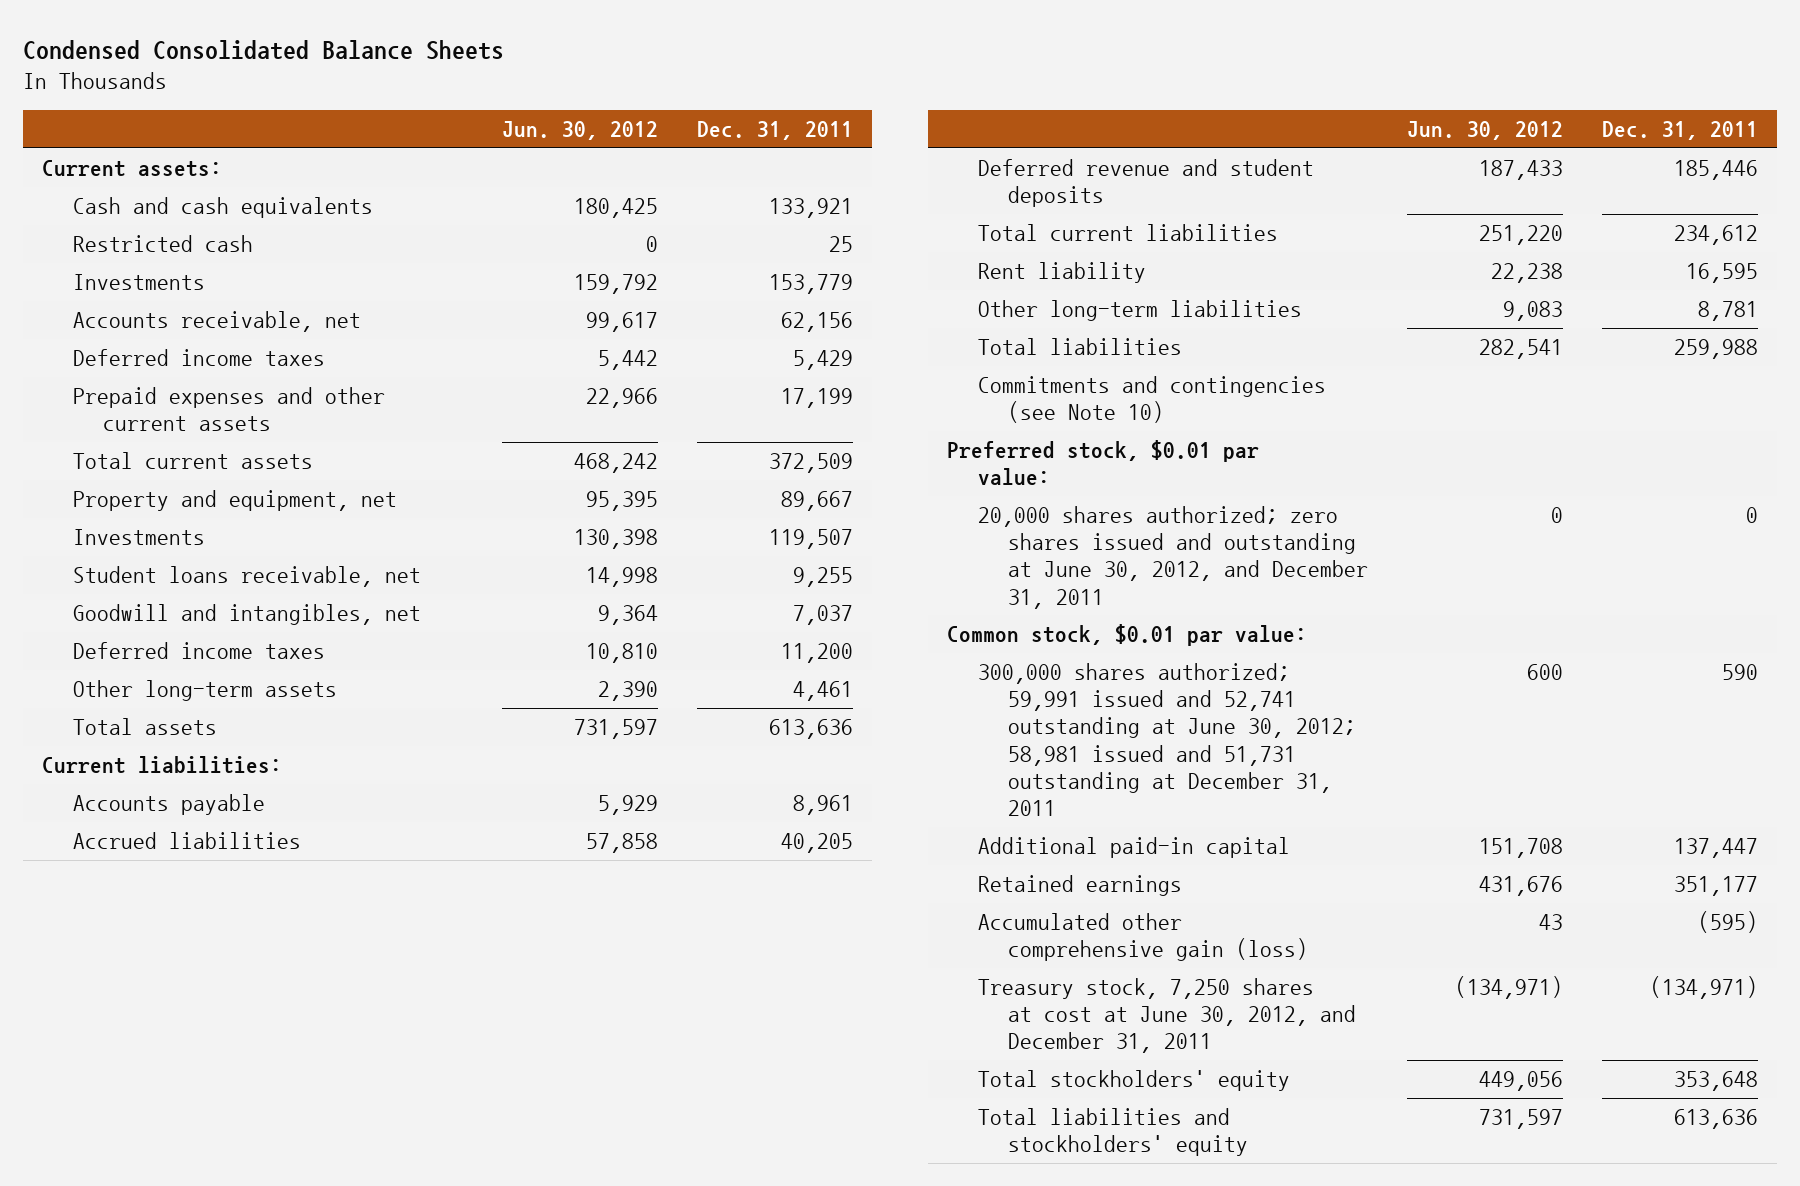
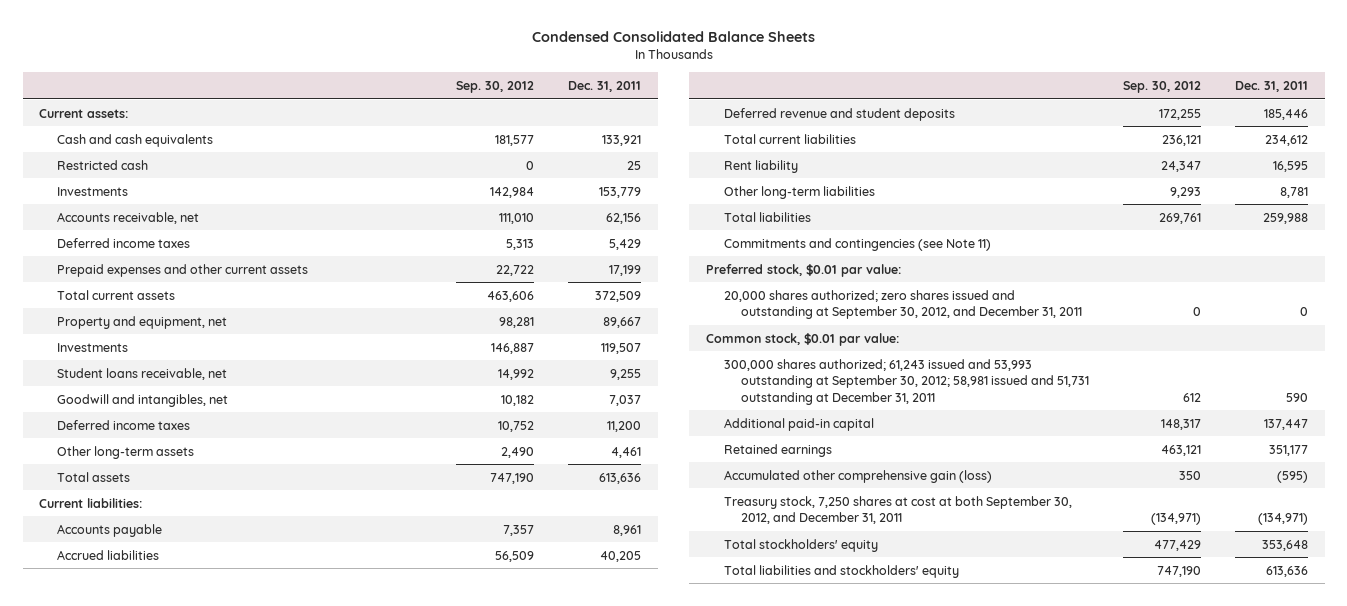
[501,121,658,141] Jun. 30, 2012 -> none
none -> [456,80,535,93] Sep. 30, 2012
[977,376,1326,424] Commitments and contingencies (see Note 10) -> [723,237,991,251] Commitments and contingencies (see Note 11)
[977,506,1368,609] 20,000 shares authorized; zero shares issued and outstanding at June 30, 2012, and December 31, 2011 -> [723,289,1083,320] 20,000 shares authorized; zero shares issued and outstanding at September 30, 2012, and December 31, 2011
[977,663,1356,817] 300,000 shares authorized; 59,991 issued and 52,741 outstanding at June 30, 2012; 58,981 issued and 51,731 outstanding at December 31, 2011 -> [723,358,1090,405] 300,000 shares authorized; 61,243 issued and 53,993 outstanding at September 30, 2012; 58,981 issued and 51,731 outstanding at December 31, 2011
[977,978,1356,1054] Treasury stock, 7,250 shares at cost at June 30, 2012, and December 31, 2011 -> [723,495,1072,525] Treasury stock, 7,250 shares at cost at both September 30, 2012, and December 31, 2011

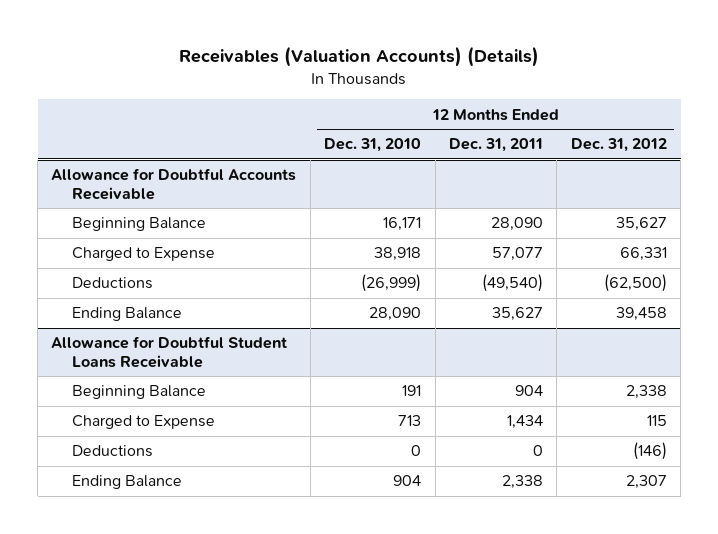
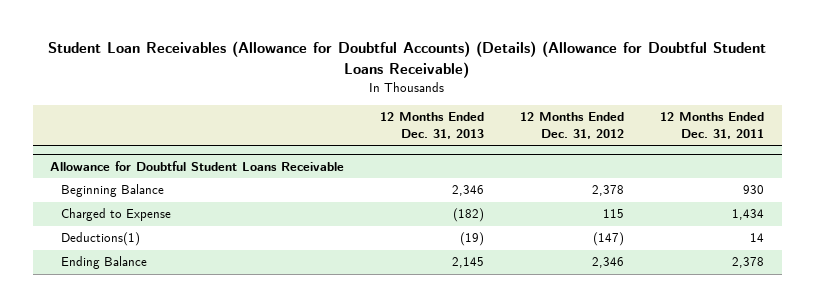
[179,46,540,68] Receivables (Valuation Accounts) (Details) -> [48,41,767,78] Student Loan Receivables (Allowance for Doubtful Accounts) (Details) (Allowance for Doubtful Student Loans Receivable)
[324,138,422,153] Dec. 31, 2010 -> none
none -> [380,112,485,140] 12 Months Ended Dec. 31, 2013
[51,168,297,200] Allowance for Doubtful Accounts Receivable -> none
[71,217,206,232] Beginning Balance -> none
[71,247,215,262] Charged to Expense -> none
[71,277,153,290] Deductions -> none
[71,307,182,322] Ending Balance -> none
[515,385,544,397] 904 -> [742,185,764,195] 930
[625,385,667,400] 2,338 -> [592,185,625,197] 2,378
[71,445,153,458] Deductions -> [61,232,141,247] Deductions(1)
[533,445,544,457] 0 -> [749,233,764,243] 14
[632,442,667,461] (146) -> [593,232,625,247] (147)
[502,475,544,490] 2,338 -> [731,257,764,269] 2,378
[625,475,667,490] 2,307 -> [592,257,625,269] 2,346

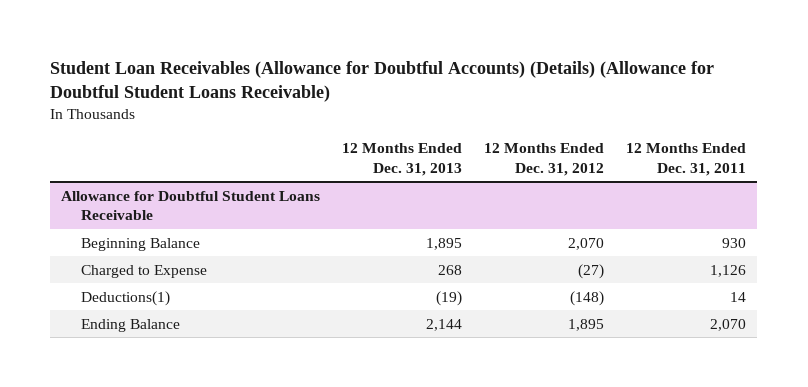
[452,185,485,197] 2,346 -> [426,237,463,250] 1,895
[592,185,625,197] 2,378 -> [568,237,605,250] 2,070
[453,208,485,223] (182) -> [438,264,463,275] 268
[603,209,625,219] 115 -> [578,263,605,279] (27)
[731,209,764,221] 1,434 -> [710,264,747,277] 1,126
[593,232,625,247] (147) -> [570,290,605,306] (148)
[452,257,485,269] 2,145 -> [426,318,463,331] 2,144
[592,257,625,269] 2,346 -> [568,318,605,331] 1,895
[731,257,764,269] 2,378 -> [710,318,747,331] 2,070

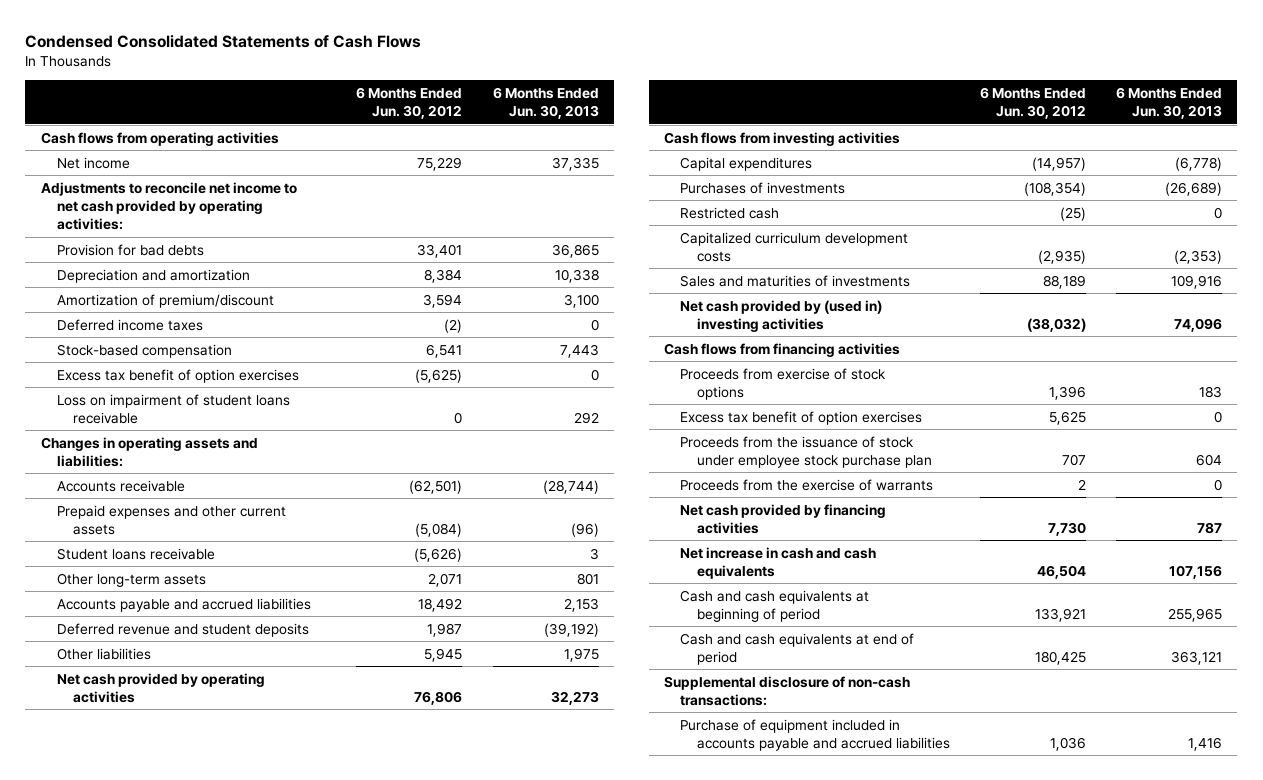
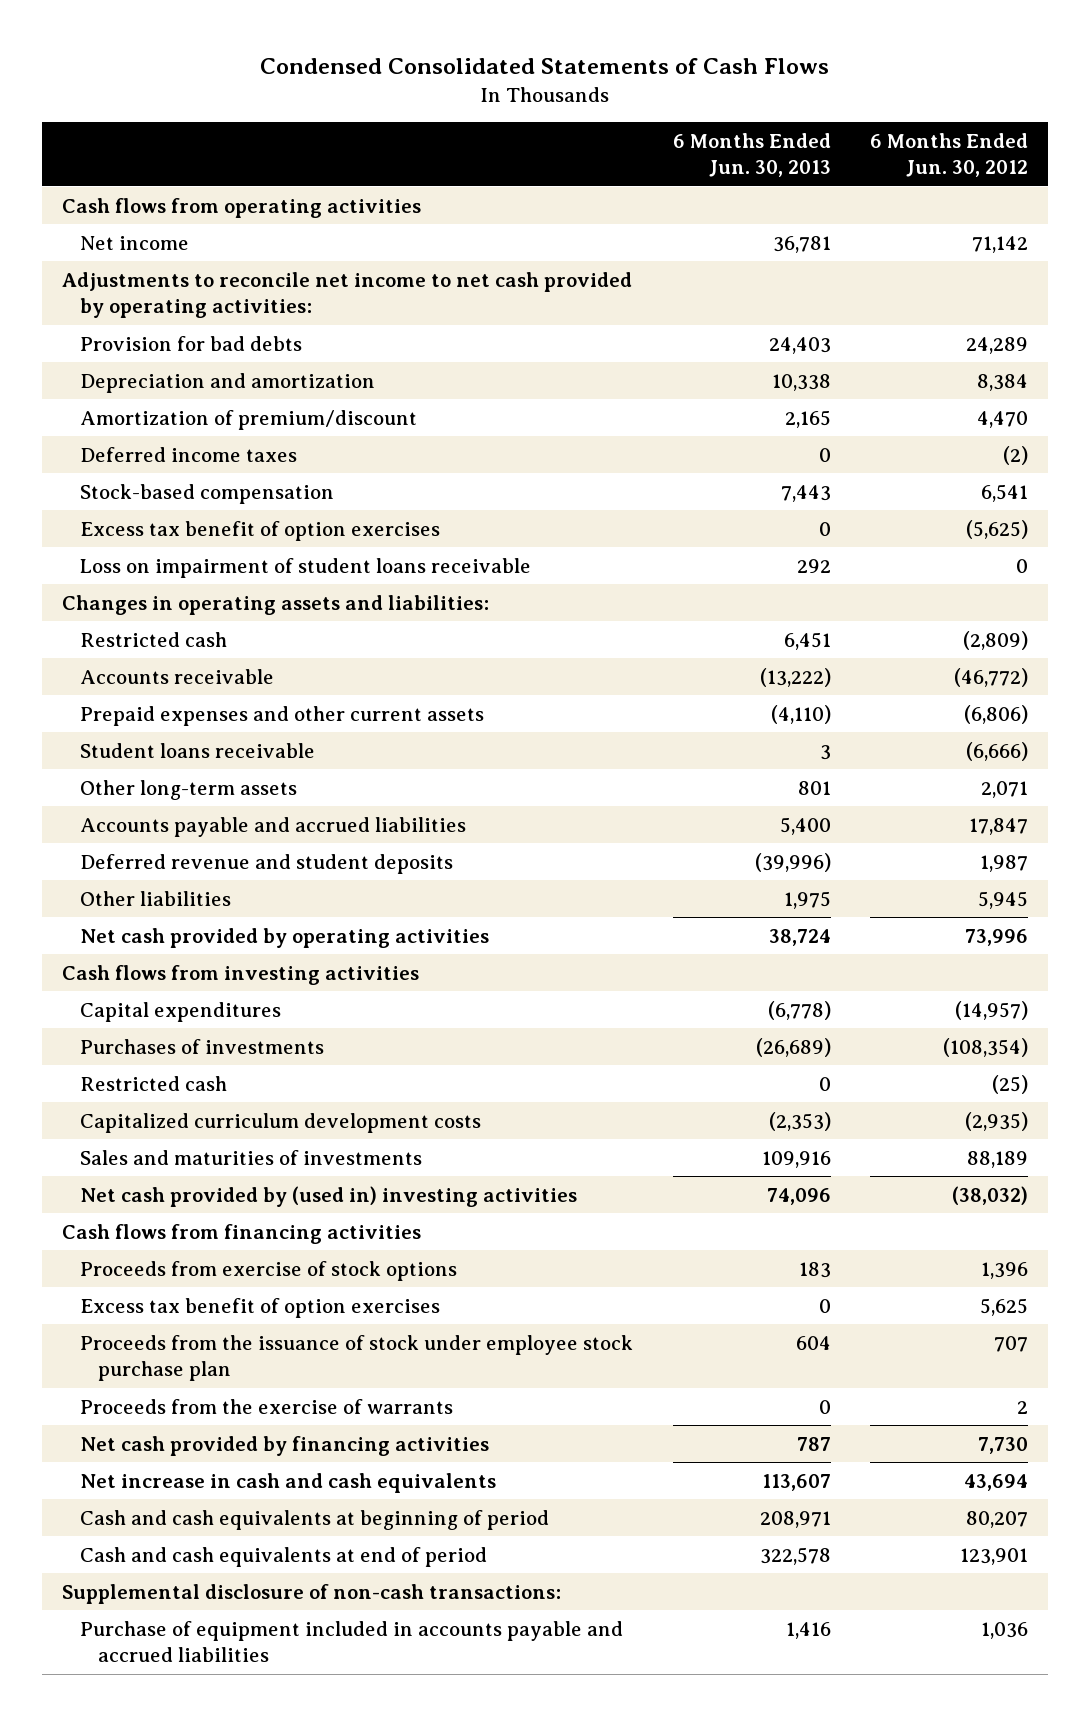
[417,156,463,171] 75,229 -> [972,235,1029,253] 71,142
[551,156,599,171] 37,335 -> [772,235,831,253] 36,781
[417,243,463,258] 33,401 -> [966,336,1029,354] 24,289
[551,243,599,258] 36,865 -> [768,336,831,354] 24,403
[423,293,463,308] 3,594 -> [977,410,1029,428] 4,470
[563,293,599,308] 3,100 -> [784,409,831,428] 2,165
none -> [79,631,227,647] Restricted cash
[409,479,463,494] (62,501) -> [954,667,1029,687] (46,772)
[542,479,599,494] (28,744) -> [759,667,831,687] (13,222)
[415,522,463,537] (5,084) -> [964,704,1029,724] (6,806)
[570,522,599,537] (96) -> [770,704,831,724] (4,110)
[414,547,463,562] (5,626) -> [966,741,1029,761] (6,666)
[418,597,463,612] 18,492 -> [969,817,1029,835] 17,847
[563,597,599,612] 2,153 -> [779,816,831,835] 5,400
[543,622,599,637] (39,192) -> [754,852,831,872] (39,996)
[414,690,463,705] 76,806 -> [965,928,1029,946] 73,996
[550,690,599,705] 32,273 -> [768,928,831,946] 38,724
[1036,564,1086,579] 46,504 -> [964,1473,1029,1491] 43,694
[1169,564,1223,579] 107,156 -> [761,1473,831,1491] 113,607
[1034,607,1086,622] 133,921 -> [966,1510,1029,1528] 80,207
[1168,607,1223,622] 255,965 -> [759,1510,831,1528] 208,971
[1034,650,1086,665] 180,425 -> [960,1547,1029,1565] 123,901
[1171,650,1223,665] 363,121 -> [759,1546,831,1565] 322,578

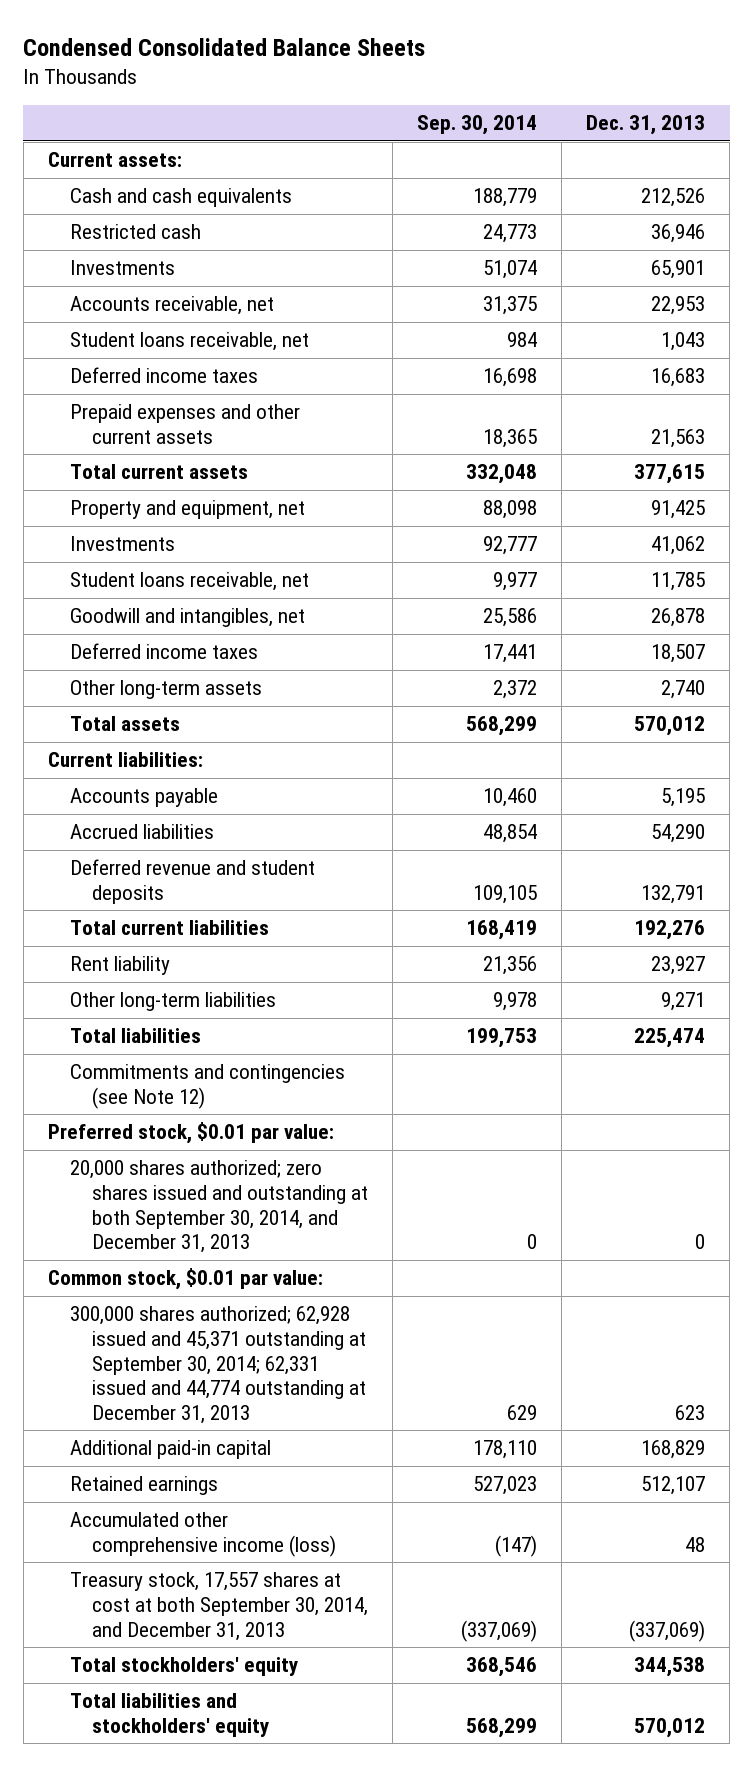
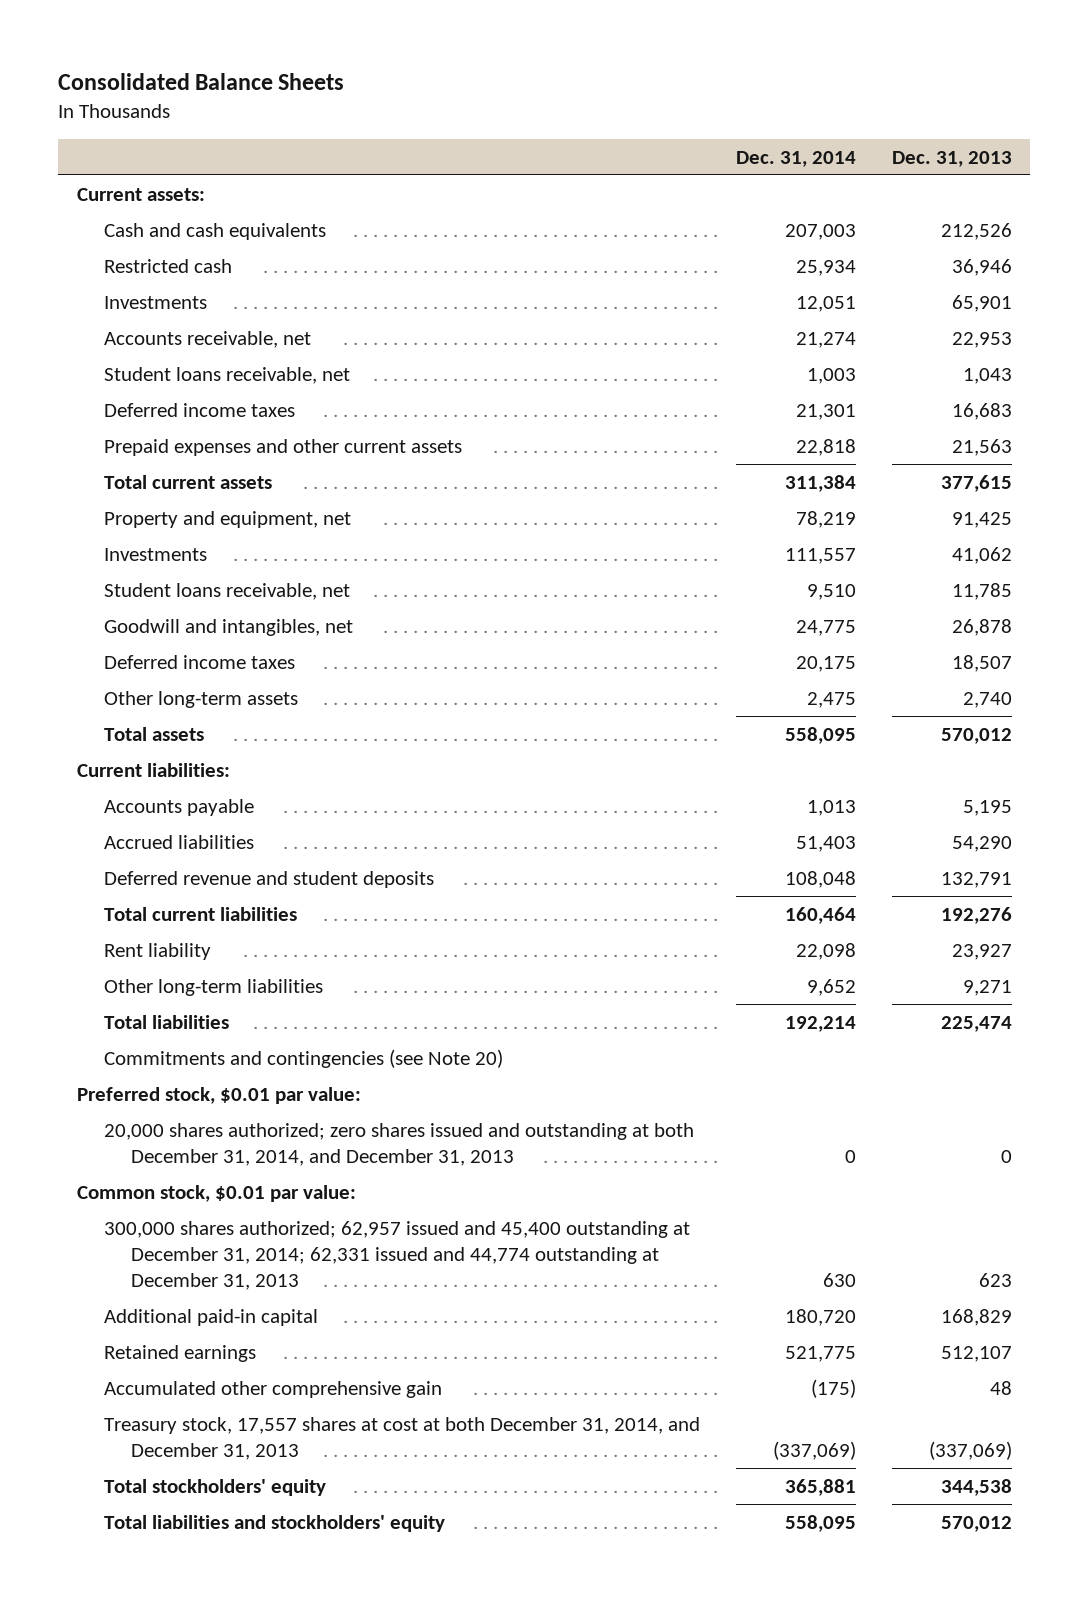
[23,37,426,56] Condensed Consolidated Balance Sheets -> [58,73,345,91] Consolidated Balance Sheets
[416,115,537,136] Sep. 30, 2014 -> none
none -> [736,150,857,167] Dec. 31, 2014
[69,1064,345,1109] Commitments and contingencies (see Note 12) -> [103,1048,503,1068] Commitments and contingencies (see Note 20)
[69,1160,368,1254] 20,000 shares authorized; zero shares issued and outstanding at both September 30, 2014, and December 31, 2013 -> [103,1122,694,1166] 20,000 shares authorized; zero shares issued and outstanding at both December 31, 2014, and December 31, 2013
[69,1306,366,1424] 300,000 shares authorized; 62,928 issued and 45,371 outstanding at September 30, 2014; 62,331 issued and 44,774 outstanding at December 31, 2013 -> [103,1220,690,1290] 300,000 shares authorized; 62,957 issued and 45,400 outstanding at December 31, 2014; 62,331 issued and 44,774 outstanding at December 31, 2013
[69,1512,336,1557] Accumulated other comprehensive income (loss) -> [103,1380,442,1398] Accumulated other comprehensive gain
[69,1572,368,1641] Treasury stock, 17,557 shares at cost at both September 30, 2014, and December 31, 2013 -> [103,1416,700,1460] Treasury stock, 17,557 shares at cost at both December 31, 2014, and December 31, 2013

